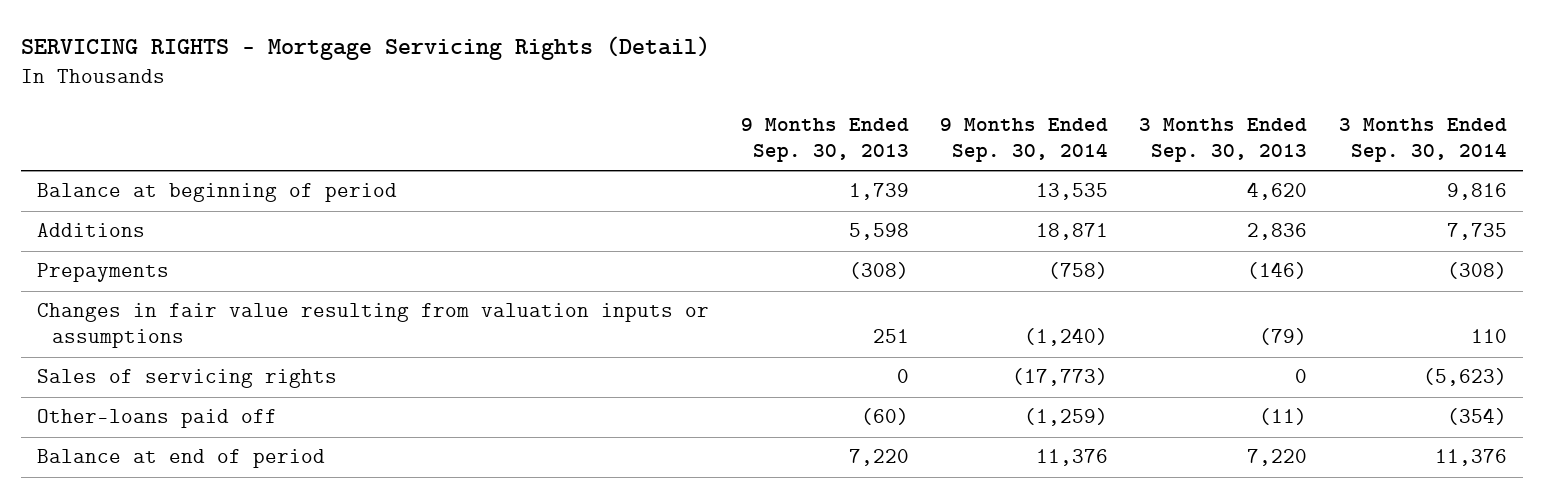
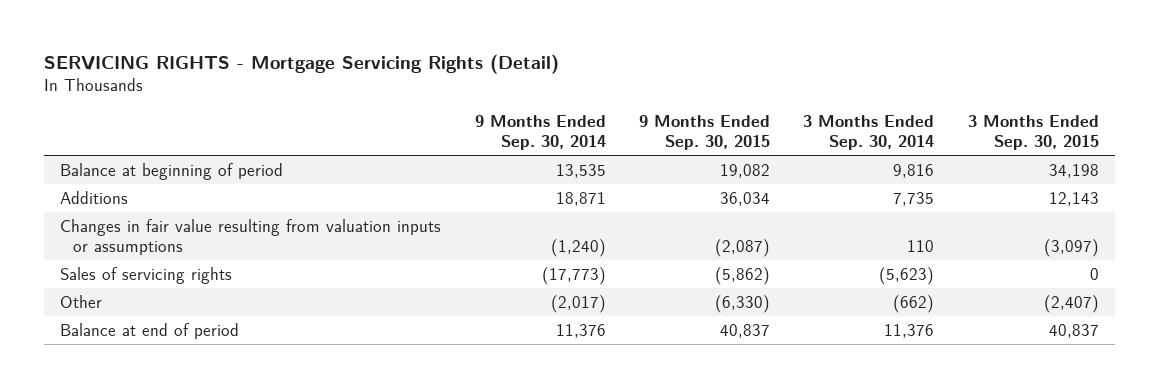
[740,117,909,162] 9 Months Ended Sep. 30, 2013 -> none
[1139,117,1308,162] 3 Months Ended Sep. 30, 2013 -> none
none -> [638,115,770,150] 9 Months Ended Sep. 30, 2015
none -> [967,115,1099,150] 3 Months Ended Sep. 30, 2015
[37,263,170,283] Prepayments -> none
[37,409,278,429] Other-loans paid off -> [60,294,103,308] Other
[1024,408,1109,427] (1,259) -> [550,294,606,313] (2,017)
[1446,408,1507,426] (354) -> [893,294,935,313] (662)

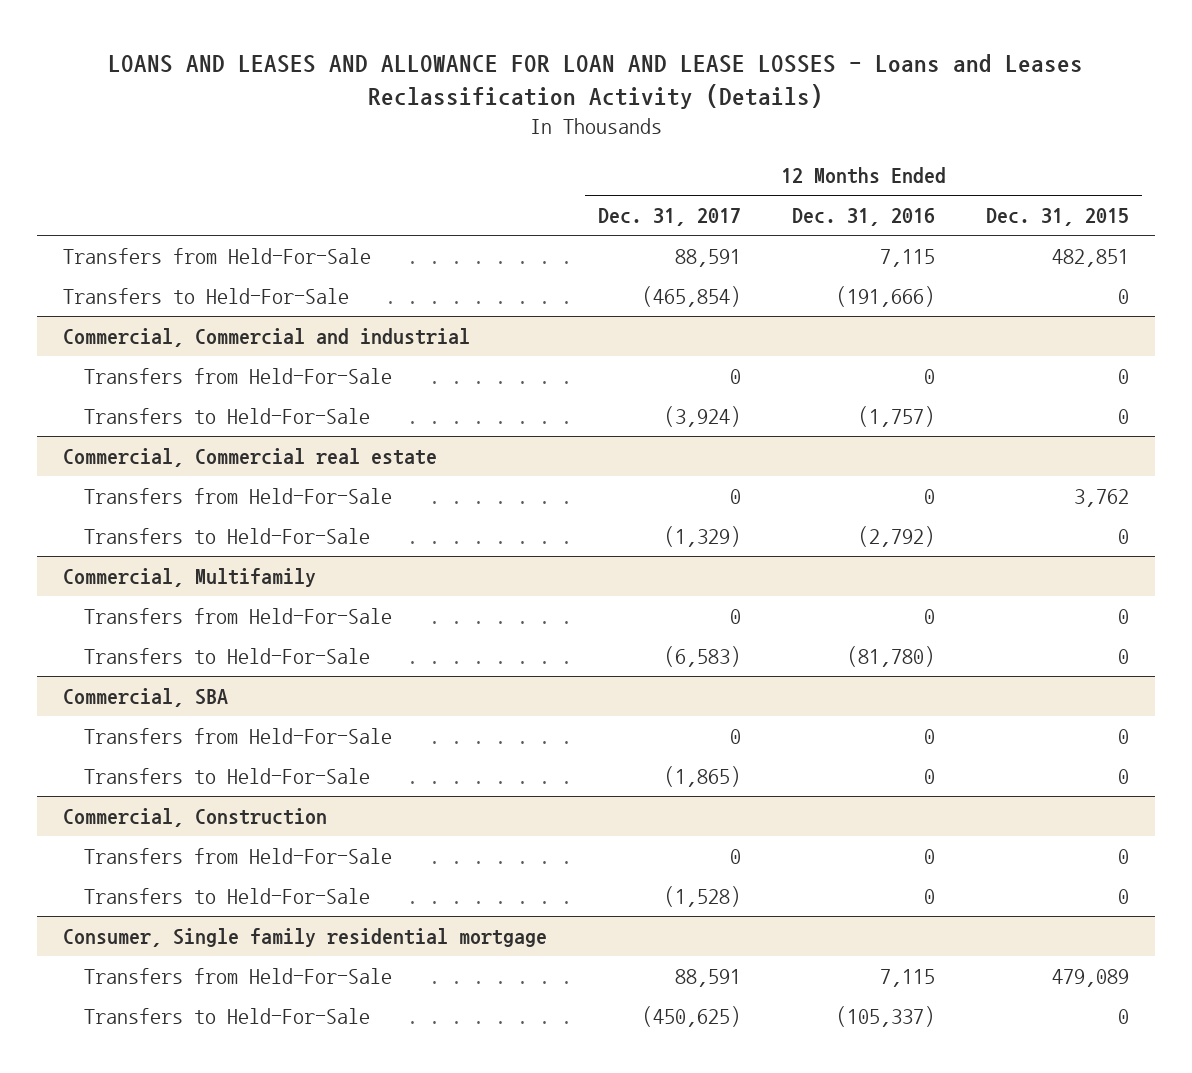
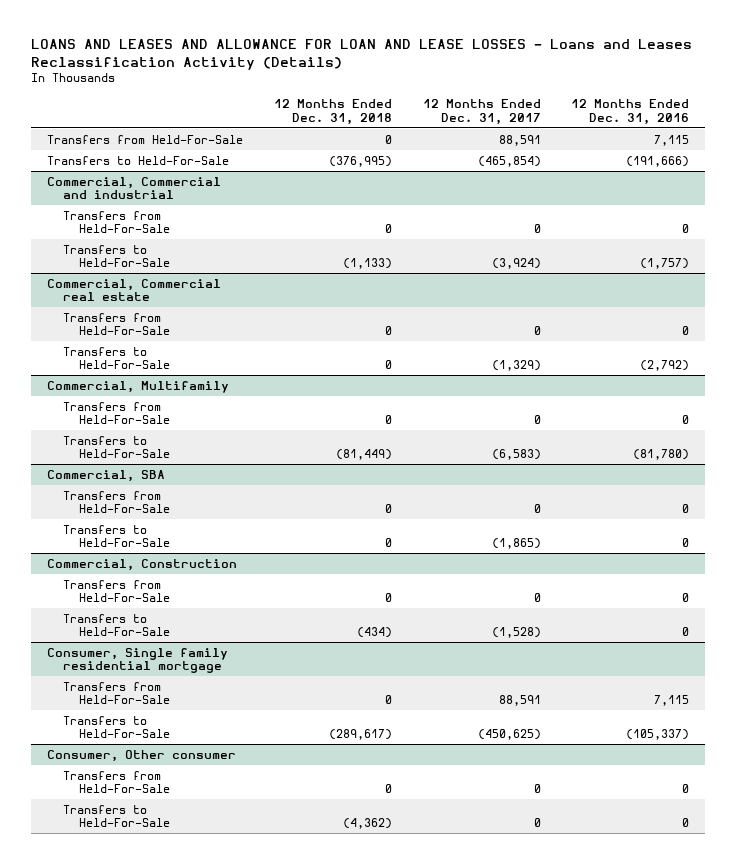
[986,208,1130,227] Dec. 31, 2015 -> none
none -> [273,99,392,125] 12 Months Ended Dec. 31, 2018
none -> [46,749,236,762] Consumer, Other consumer
none -> [62,770,170,794] Transfers from Held-For-Sale
none -> [62,804,170,828] Transfers to Held-For-Sale

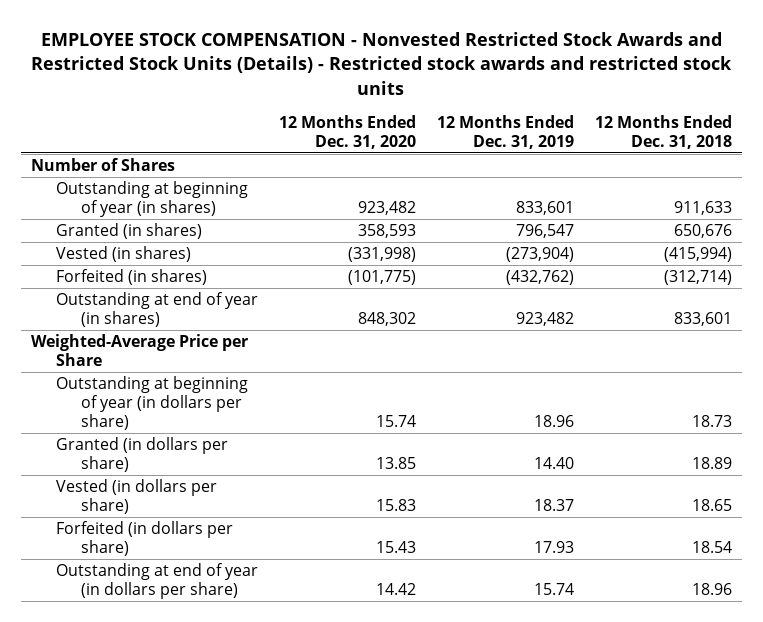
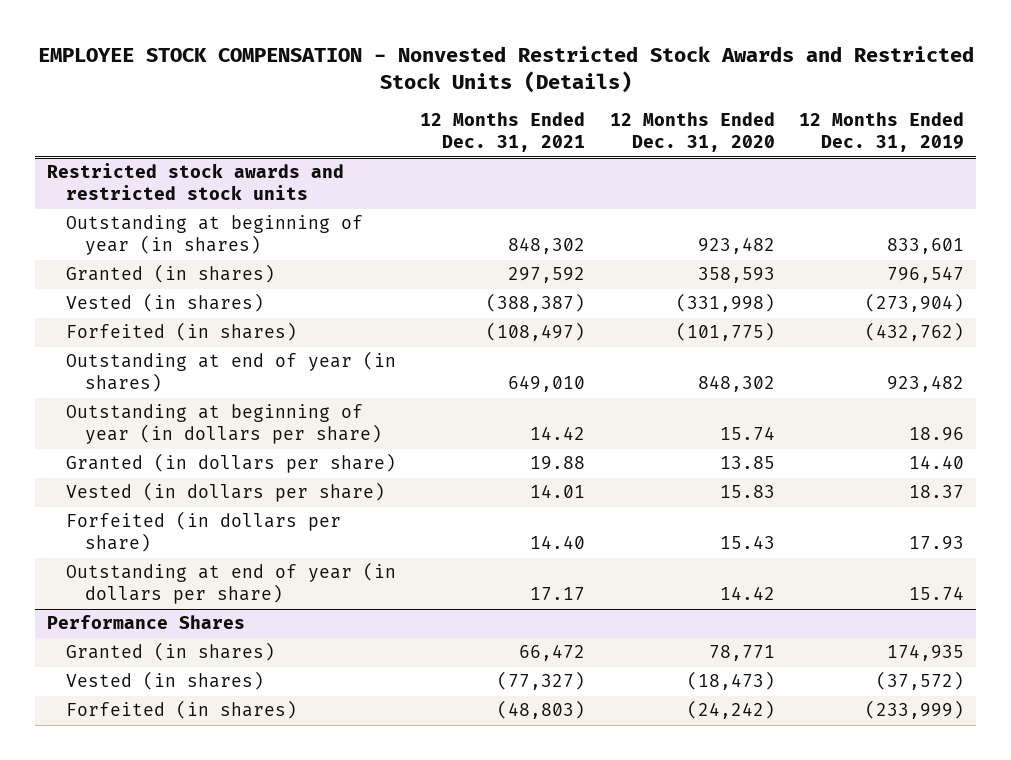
[31,31,733,95] EMPLOYEE STOCK COMPENSATION - Nonvested Restricted Stock Awards and Restricted Stock Units (Details) - Restricted stock awards and restricted stock units -> [37,45,974,93] EMPLOYEE STOCK COMPENSATION - Nonvested Restricted Stock Awards and Restricted Stock Units (Details)
[594,114,732,149] 12 Months Ended Dec. 31, 2018 -> none
none -> [420,112,586,153] 12 Months Ended Dec. 31, 2021
[31,158,176,172] Number of Shares -> none
none -> [47,163,345,201] Restricted stock awards and restricted stock units
[31,334,249,367] Weighted-Average Price per Share -> none
none -> [47,615,246,630] Performance Shares
none -> [65,642,275,662] Granted (in shares)
none -> [65,671,264,691] Vested (in shares)
none -> [65,700,297,720] Forfeited (in shares)

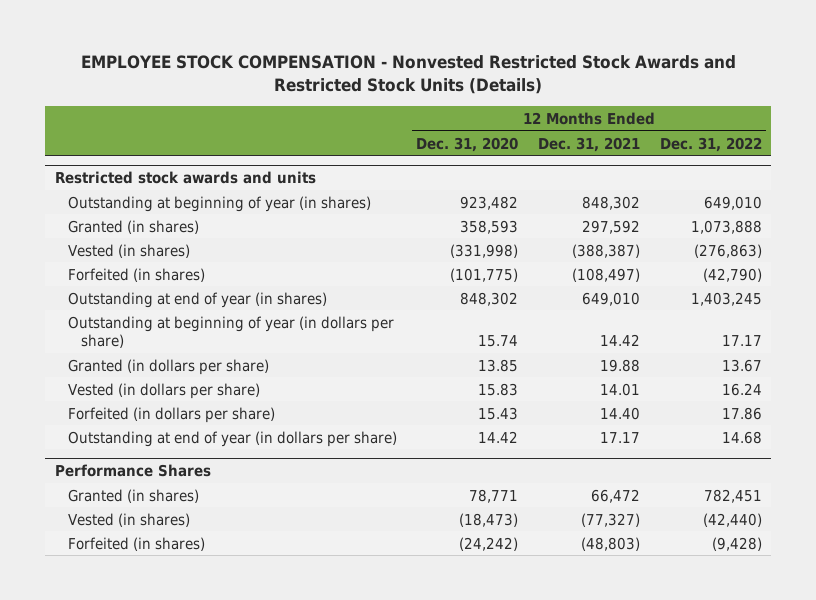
[799,112,965,153] 12 Months Ended Dec. 31, 2019 -> none
none -> [659,136,762,152] Dec. 31, 2022
[47,163,345,201] Restricted stock awards and restricted stock units -> [54,170,316,184] Restricted stock awards and units

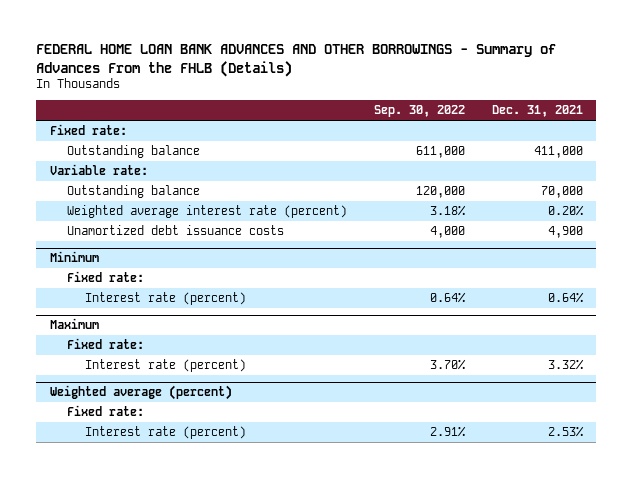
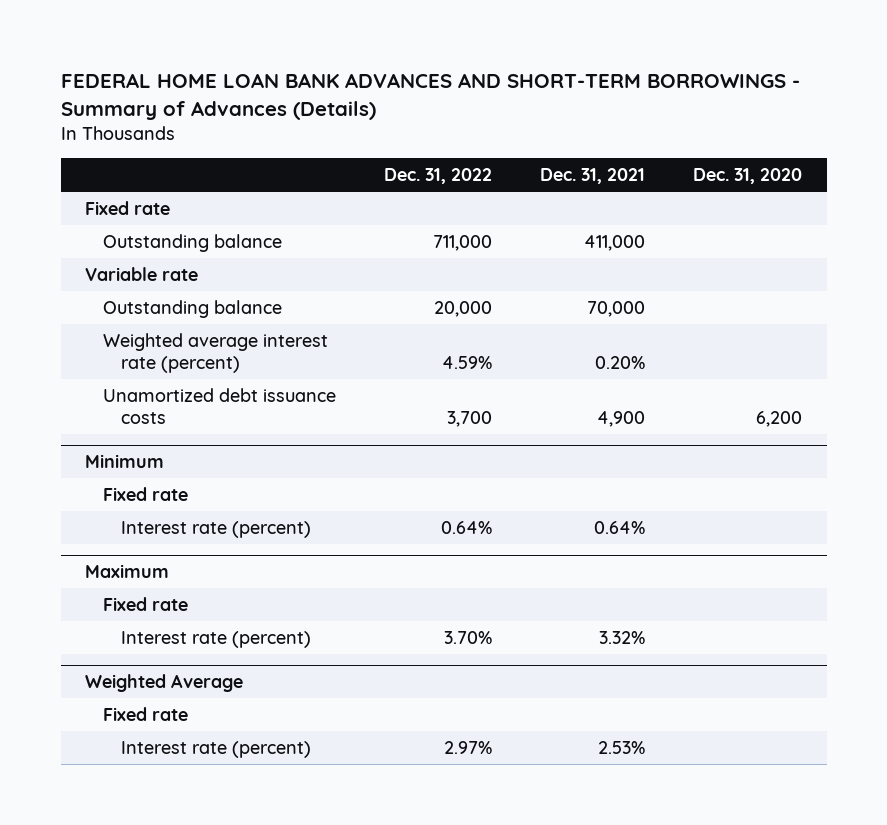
[36,44,557,77] FEDERAL HOME LOAN BANK ADVANCES AND OTHER BORROWINGS - Summary of Advances From the FHLB (Details) -> [60,73,800,121] FEDERAL HOME LOAN BANK ADVANCES AND SHORT-TERM BORROWINGS - Summary of Advances (Details)
[374,105,466,118] Sep. 30, 2022 -> none
none -> [384,168,493,185] Dec. 31, 2022
none -> [693,168,803,185] Dec. 31, 2020
[49,124,127,136] Fixed rate: -> [84,200,170,215] Fixed rate
[49,164,148,176] Variable rate: -> [84,266,198,281] Variable rate
[67,271,145,283] Fixed rate: -> [102,486,188,501] Fixed rate
[67,338,145,350] Fixed rate: -> [102,596,188,611] Fixed rate
[49,385,232,401] Weighted average (percent) -> [84,673,243,692] Weighted Average
[67,405,145,417] Fixed rate: -> [102,706,188,721] Fixed rate

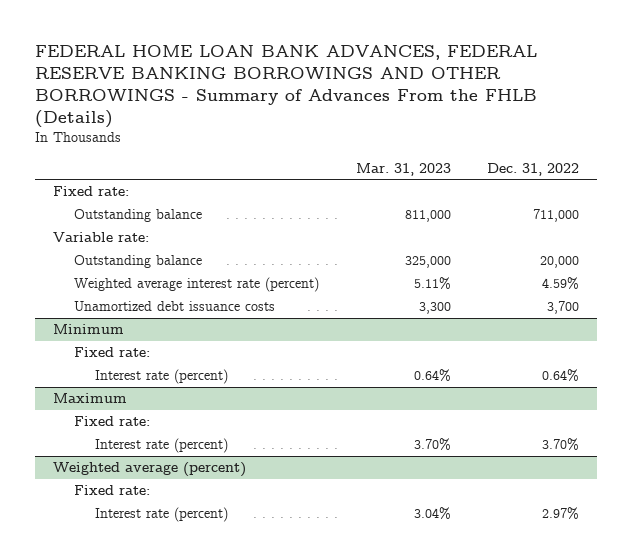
[60,73,800,121] FEDERAL HOME LOAN BANK ADVANCES AND SHORT-TERM BORROWINGS - Summary of Advances (Details) -> [35,45,538,128] FEDERAL HOME LOAN BANK ADVANCES, FEDERAL RESERVE BANKING BORROWINGS AND OTHER BORROWINGS - Summary of Advances From the FHLB (Details)
[540,168,646,185] Dec. 31, 2021 -> none
[693,168,803,185] Dec. 31, 2020 -> none
none -> [355,162,451,176] Mar. 31, 2023
[84,200,170,215] Fixed rate -> [53,186,130,197] Fixed rate:
[84,266,198,281] Variable rate -> [53,232,150,243] Variable rate:
[102,486,188,501] Fixed rate -> [74,347,151,358] Fixed rate:
[102,596,188,611] Fixed rate -> [74,416,151,427] Fixed rate:
[84,673,243,692] Weighted Average -> [53,462,247,478] Weighted average (percent)
[102,706,188,721] Fixed rate -> [74,485,151,496] Fixed rate:

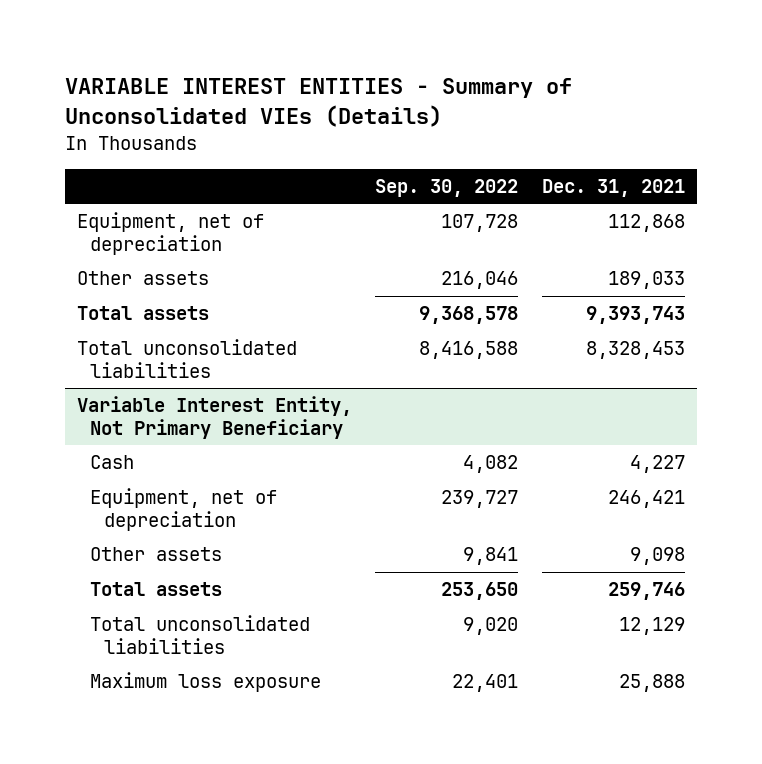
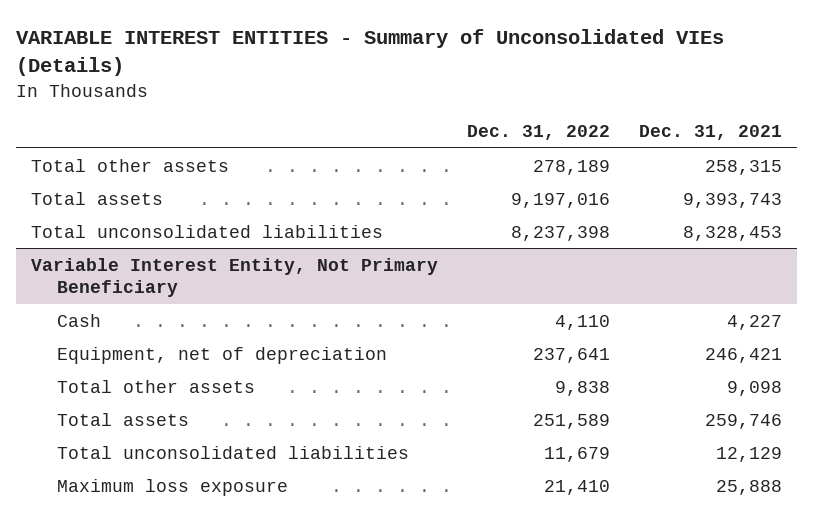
[375,178,519,197] Sep. 30, 2022 -> none
none -> [466,125,610,141] Dec. 31, 2022
[76,212,264,255] Equipment, net of depreciation -> none
[76,271,209,286] Other assets -> [30,158,229,172] Total other assets
[608,271,686,290] 189,033 -> [705,159,783,175] 258,315
[90,547,223,562] Other assets -> [57,379,256,393] Total other assets

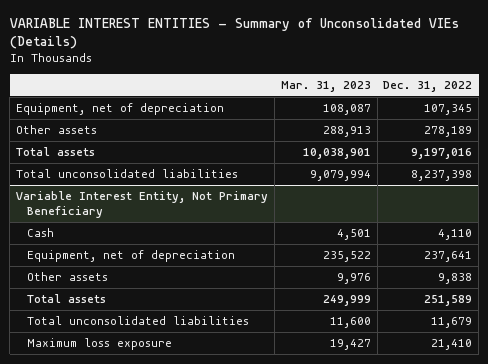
[639,125,783,141] Dec. 31, 2021 -> none
none -> [280,80,371,92] Mar. 31, 2023
none -> [15,102,224,115] Equipment, net of depreciation
[30,158,229,172] Total other assets -> [15,124,97,134] Other assets
[57,379,256,393] Total other assets -> [27,271,109,281] Other assets

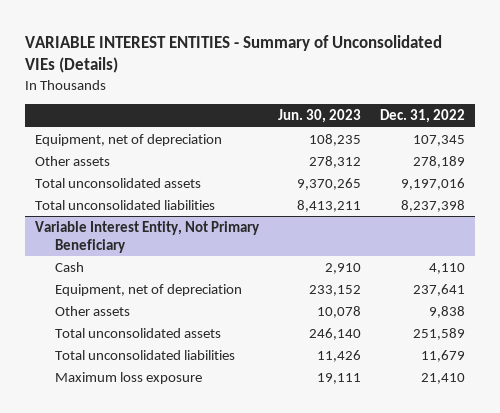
[280,80,371,92] Mar. 31, 2023 -> none
none -> [278,109,362,124] Jun. 30, 2023
[15,146,95,156] Total assets -> [34,177,201,188] Total unconsolidated assets
[27,293,107,303] Total assets -> [55,327,222,338] Total unconsolidated assets

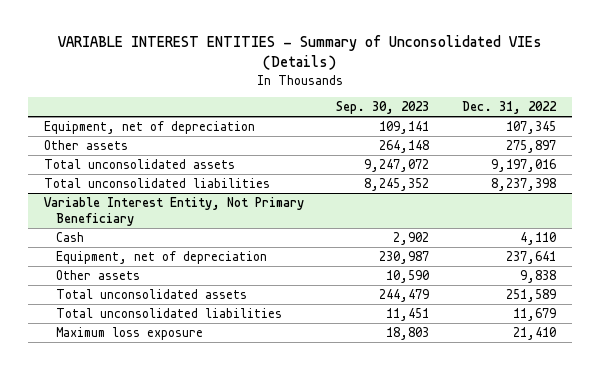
[278,109,362,124] Jun. 30, 2023 -> none
none -> [336,101,430,115] Sep. 30, 2023
[413,155,466,168] 278,189 -> [505,139,556,153] 275,897

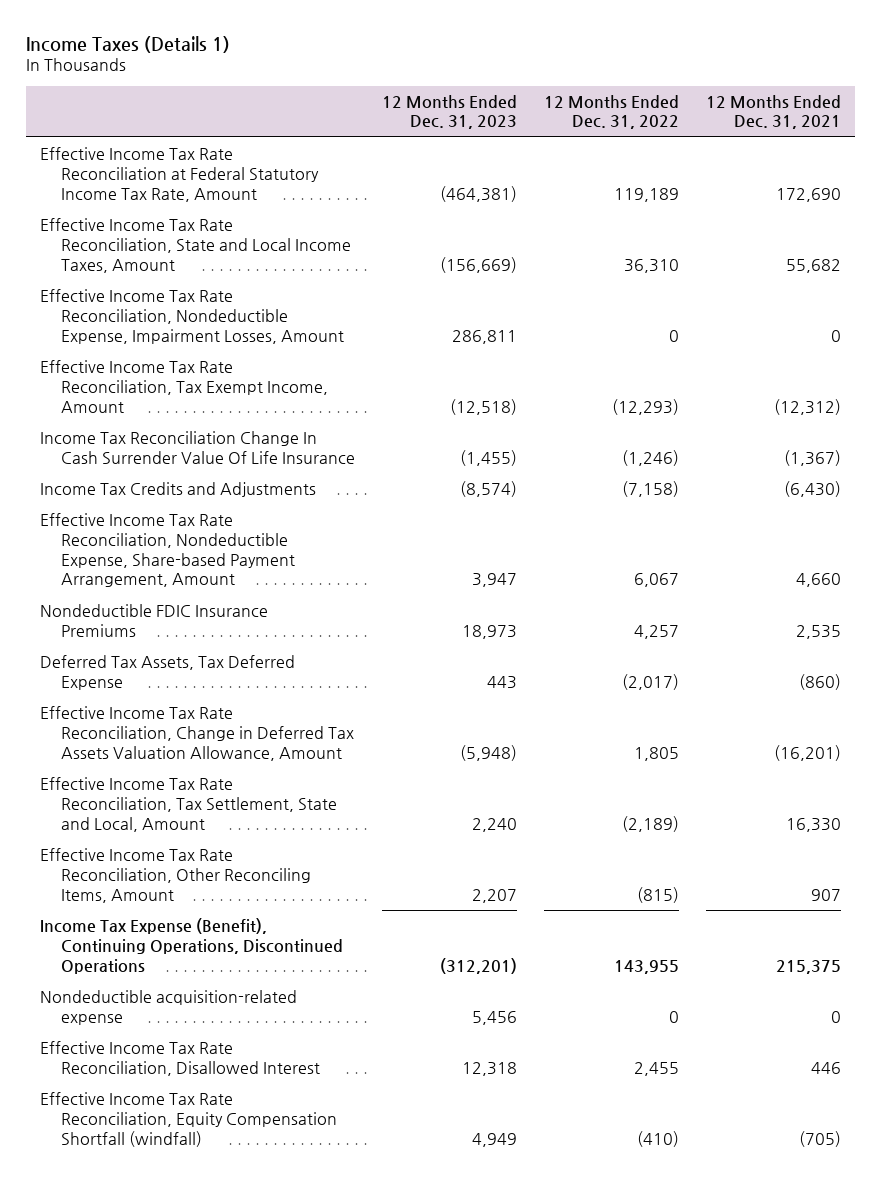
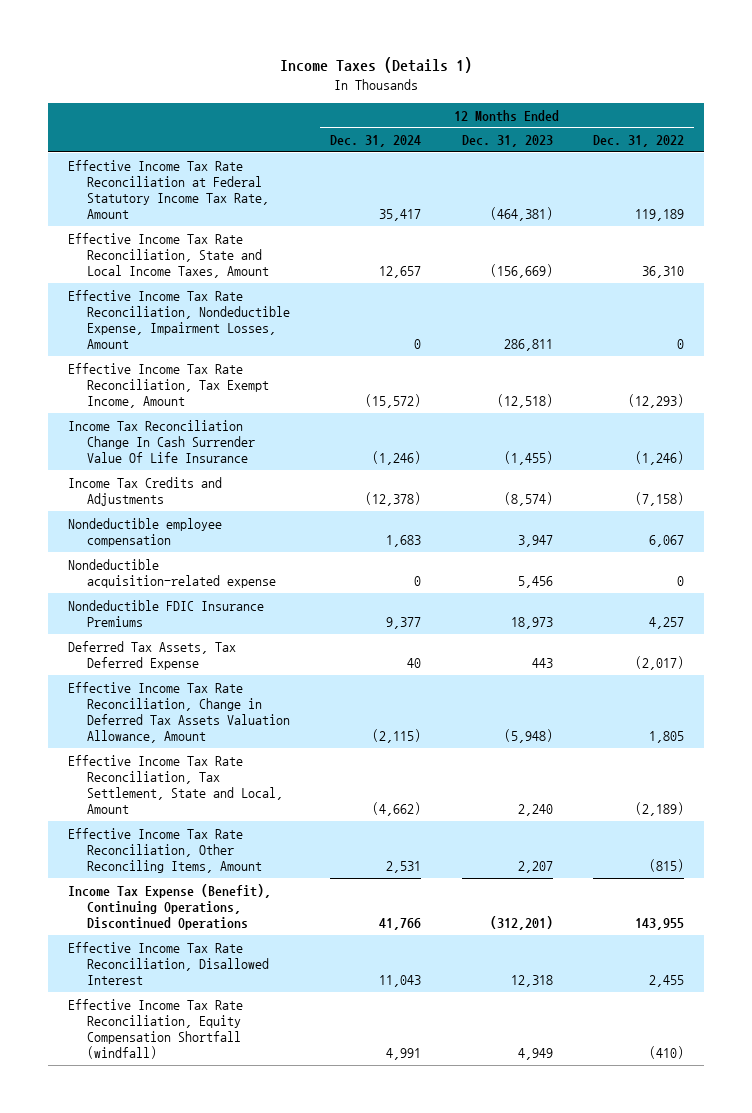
[706,94,842,130] 12 Months Ended Dec. 31, 2021 -> none
none -> [330,135,422,148] Dec. 31, 2024
[39,512,295,588] Effective Income Tax Rate Reconciliation, Nondeductible Expense, Share-based Payment Arrangement, Amount -> [68,517,223,547] Nondeductible employee compensation
[39,989,297,1025] Nondeductible acquisition-related expense -> [68,558,277,588] Nondeductible acquisition-related expense

